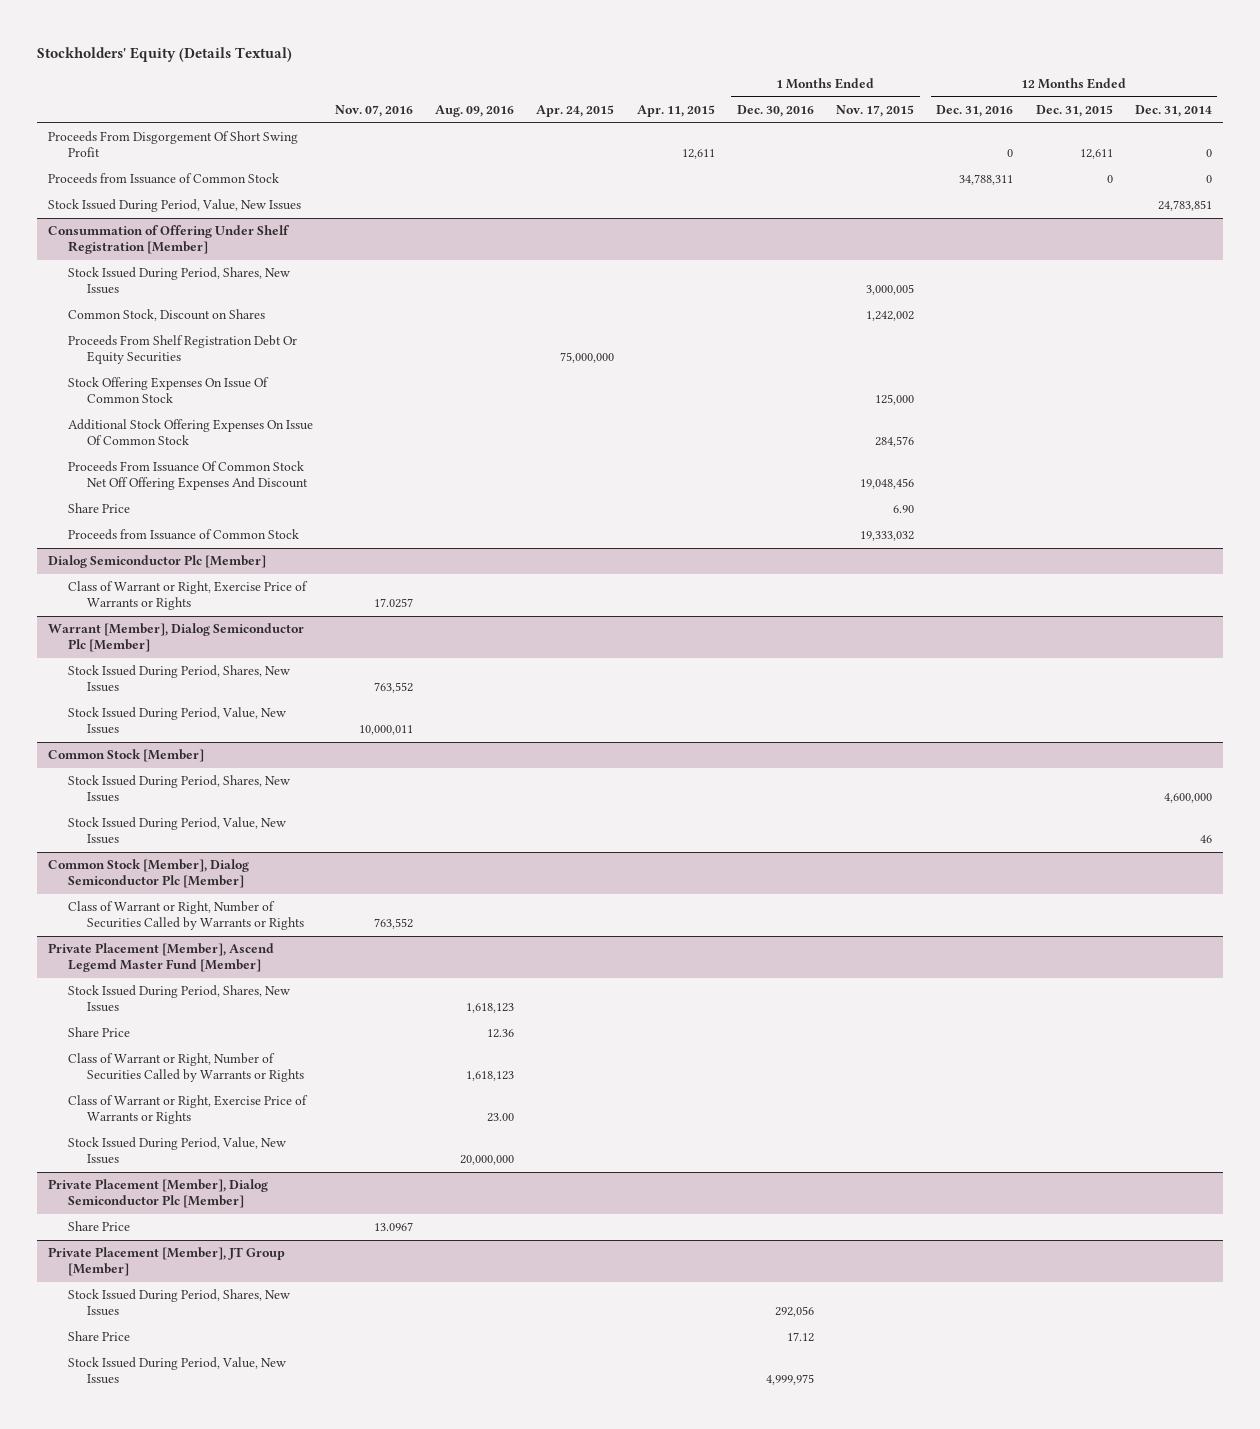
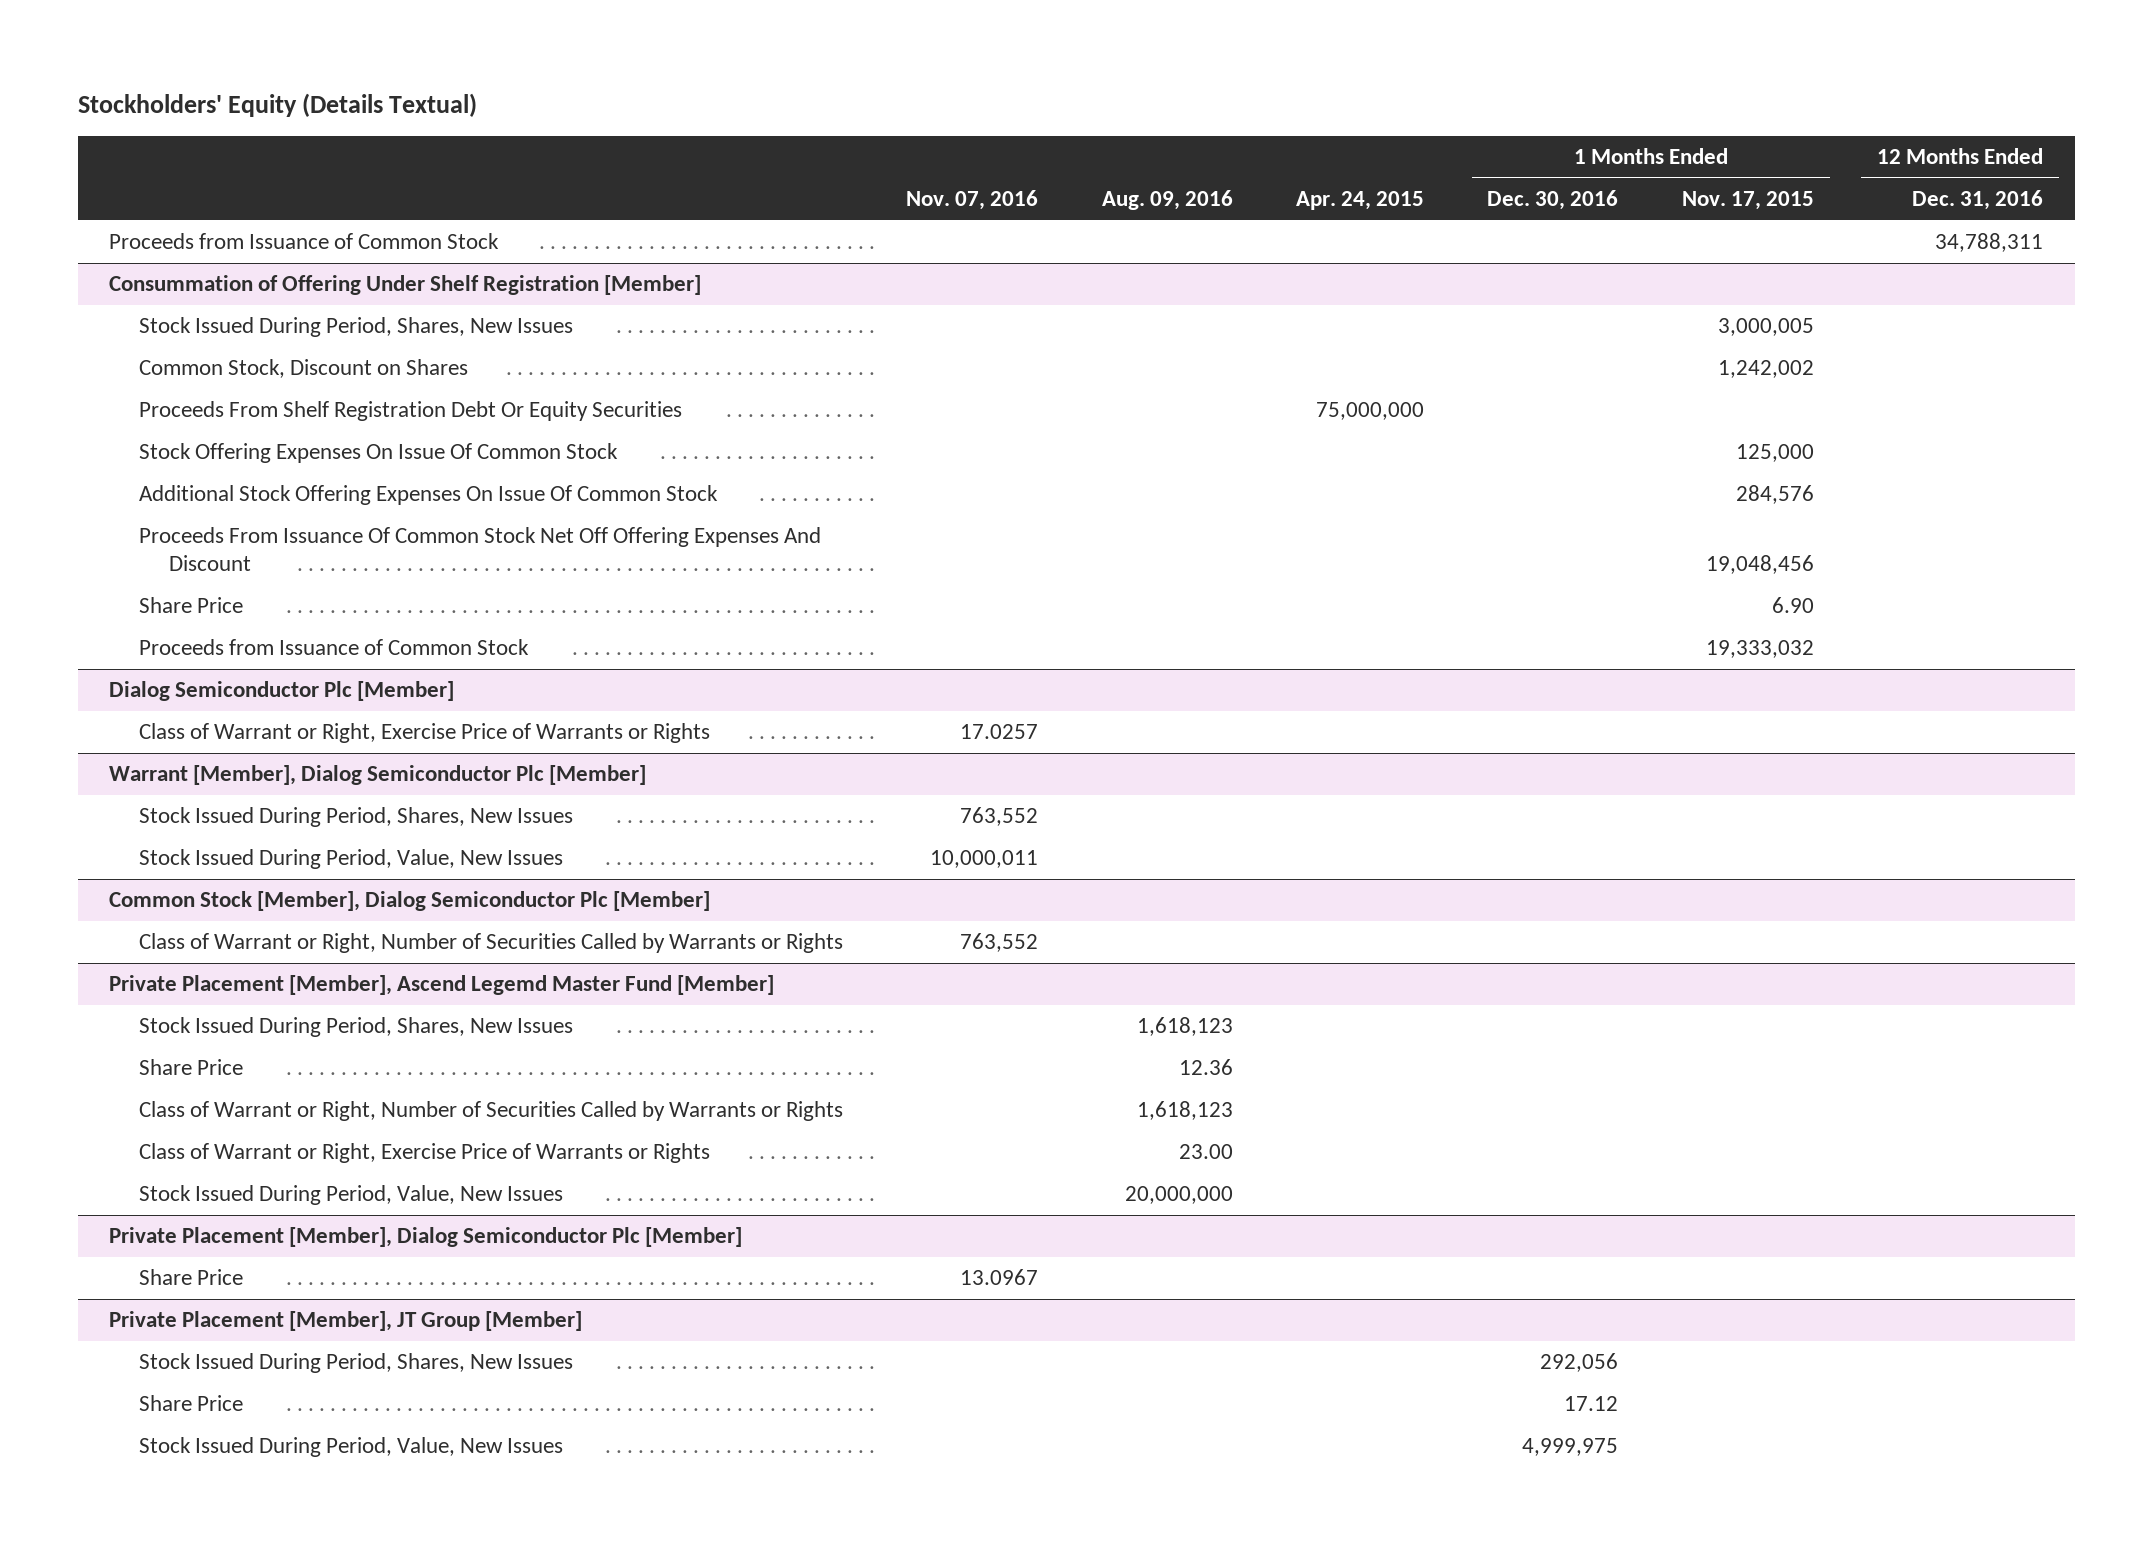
[636,105,715,118] Apr. 11, 2015 -> none
[1035,105,1113,118] Dec. 31, 2015 -> none
[1134,105,1212,118] Dec. 31, 2014 -> none
[48,131,299,158] Proceeds From Disgorgement Of Short Swing Profit -> none
[48,199,302,213] Stock Issued During Period, Value, New Issues -> none
[48,749,205,763] Common Stock [Member] -> none
[67,775,290,803] Stock Issued During Period, Shares, New Issues -> none
[67,817,286,845] Stock Issued During Period, Value, New Issues -> none

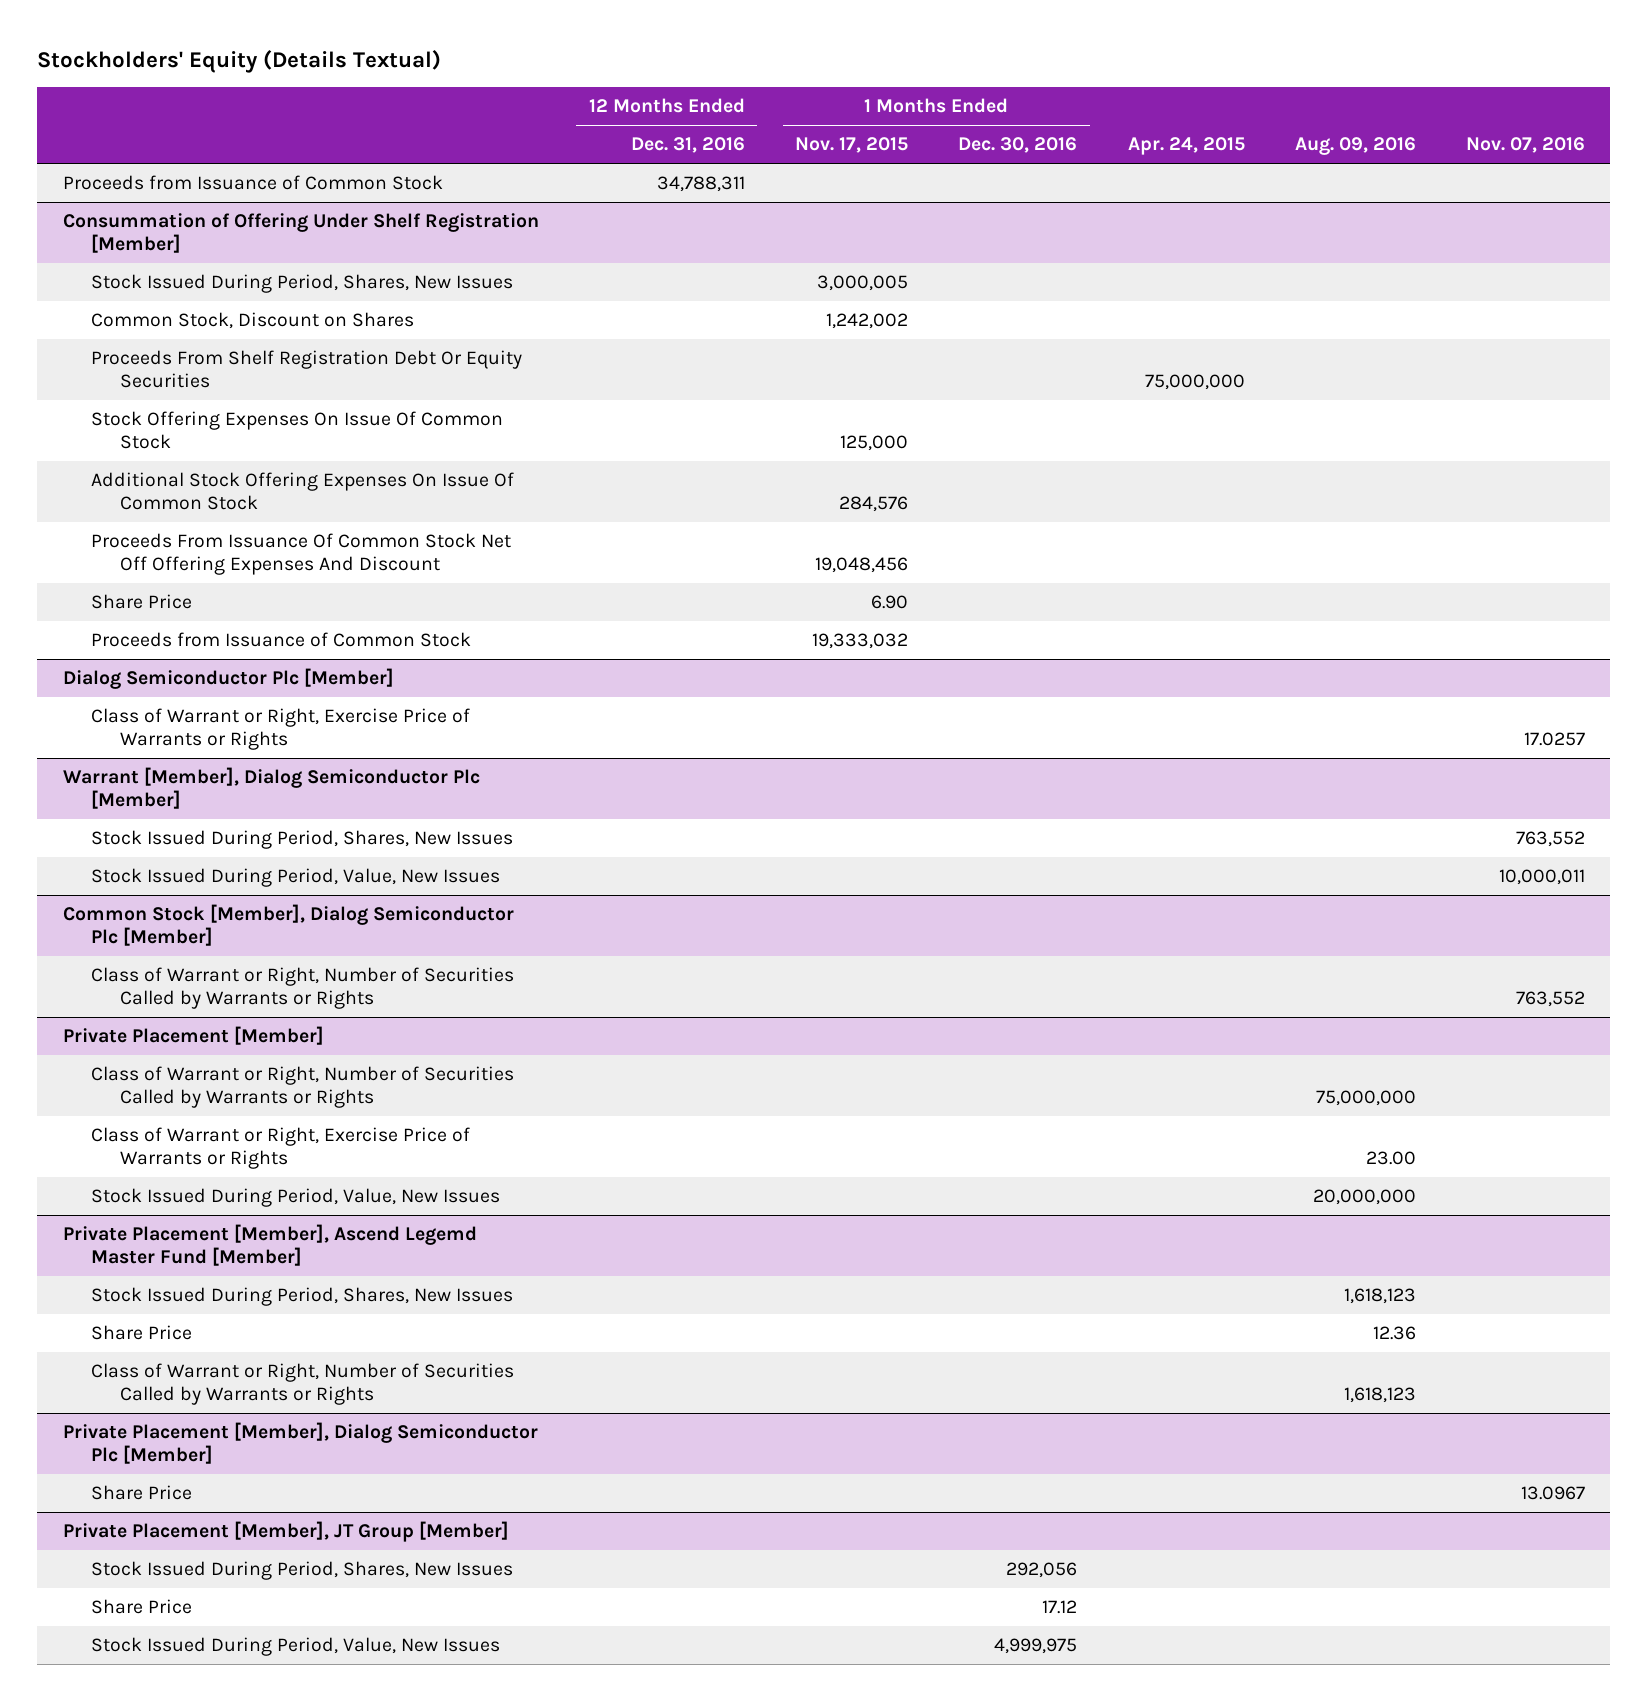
none -> [62,1026,324,1046] Private Placement [Member]
none -> [91,1066,515,1109] Class of Warrant or Right, Number of Securities Called by Warrants or Rights
none -> [91,1127,471,1170] Class of Warrant or Right, Exercise Price of Warrants or Rights
none -> [91,1188,501,1208] Stock Issued During Period, Value, New Issues
[139,1143,711,1164] Class of Warrant or Right, Exercise Price of Warrants or Rights -> none
[139,1185,564,1206] Stock Issued During Period, Value, New Issues -> none

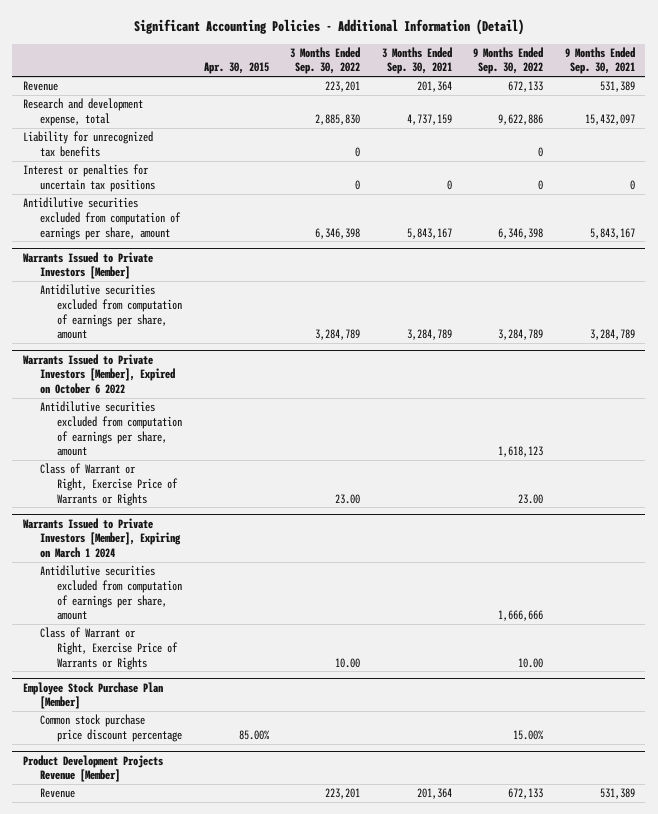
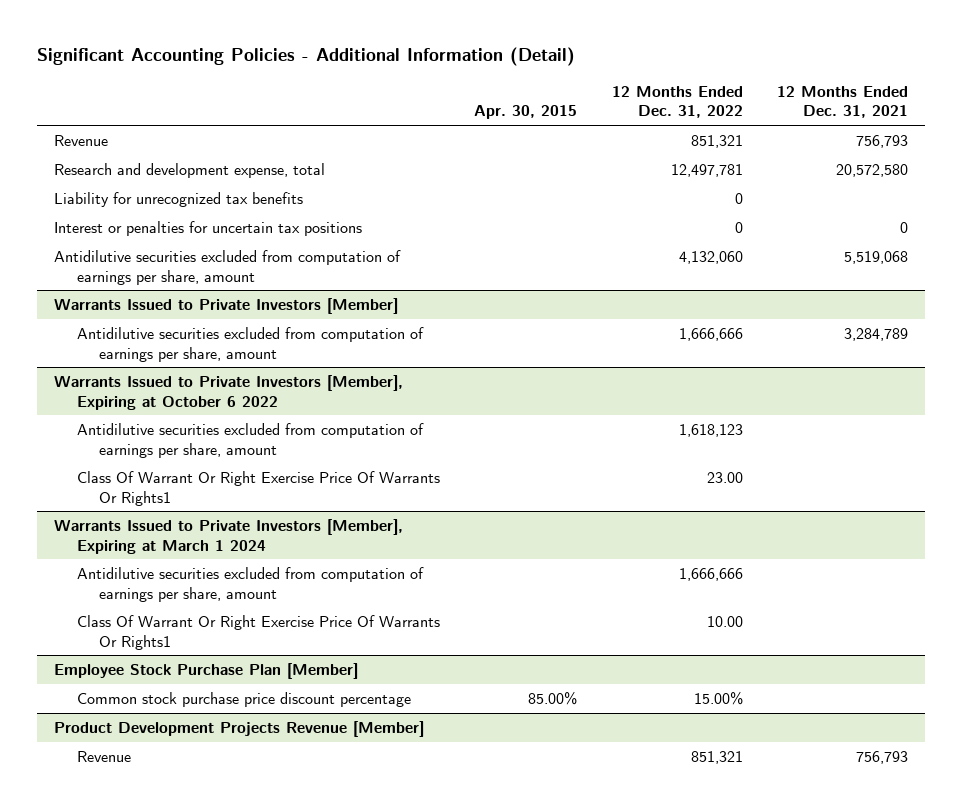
[290,46,361,75] 3 Months Ended Sep. 30, 2022 -> none
[381,46,452,75] 3 Months Ended Sep. 30, 2021 -> none
[473,46,544,75] 9 Months Ended Sep. 30, 2022 -> none
[564,46,635,75] 9 Months Ended Sep. 30, 2021 -> none
none -> [611,85,743,119] 12 Months Ended Dec. 31, 2022
none -> [776,85,908,119] 12 Months Ended Dec. 31, 2021
[23,353,176,394] Warrants Issued to Private Investors [Member], Expired on October 6 2022 -> [54,374,404,410] Warrants Issued to Private Investors [Member], Expiring at October 6 2022
[40,463,179,506] Class of Warrant or Right, Exercise Price of Warrants or Rights -> [76,470,440,506] Class Of Warrant Or Right Exercise Price Of Warrants Or Rights1
[23,517,182,558] Warrants Issued to Private Investors [Member], Expiring on March 1 2024 -> [54,518,404,554] Warrants Issued to Private Investors [Member], Expiring at March 1 2024
[40,627,179,670] Class of Warrant or Right, Exercise Price of Warrants or Rights -> [76,614,440,650] Class Of Warrant Or Right Exercise Price Of Warrants Or Rights1

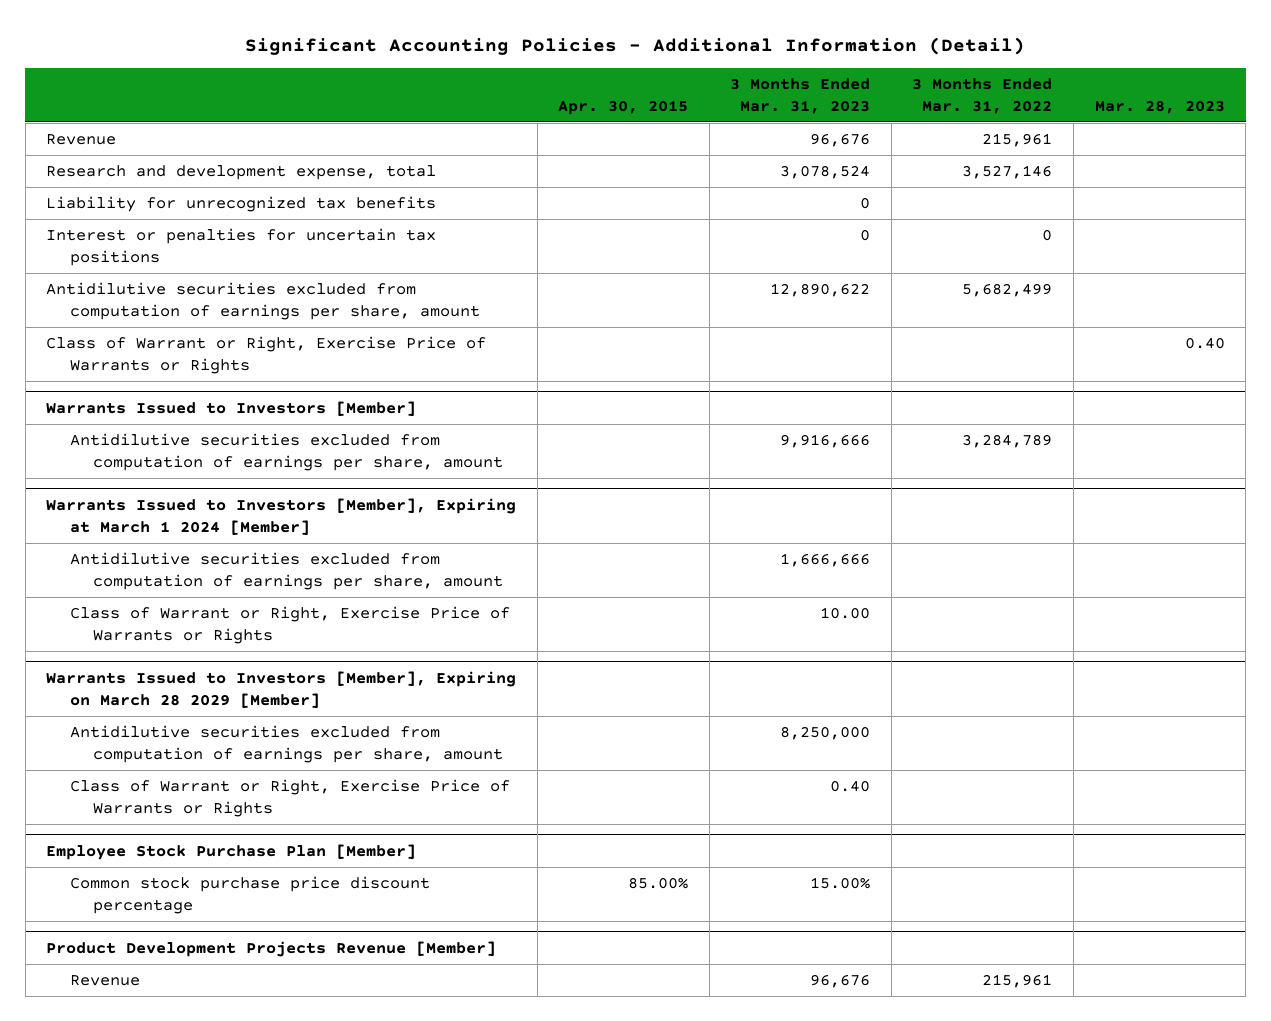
[611,85,743,119] 12 Months Ended Dec. 31, 2022 -> none
[776,85,908,119] 12 Months Ended Dec. 31, 2021 -> none
none -> [730,78,871,115] 3 Months Ended Mar. 31, 2023
none -> [912,78,1053,115] 3 Months Ended Mar. 31, 2022
none -> [1094,100,1225,115] Mar. 28, 2023
none -> [46,335,487,374] Class of Warrant or Right, Exercise Price of Warrants or Rights
[54,297,399,314] Warrants Issued to Private Investors [Member] -> [46,400,417,416] Warrants Issued to Investors [Member]
[54,374,404,410] Warrants Issued to Private Investors [Member], Expiring at October 6 2022 -> none
[76,422,424,458] Antidilutive securities excluded from computation of earnings per share, amount -> none
[76,470,440,506] Class Of Warrant Or Right Exercise Price Of Warrants Or Rights1 -> none
[54,518,404,554] Warrants Issued to Private Investors [Member], Expiring at March 1 2024 -> [46,497,517,535] Warrants Issued to Investors [Member], Expiring at March 1 2024 [Member]
[76,614,440,650] Class Of Warrant Or Right Exercise Price Of Warrants Or Rights1 -> [69,605,510,644] Class of Warrant or Right, Exercise Price of Warrants or Rights
none -> [46,670,517,708] Warrants Issued to Investors [Member], Expiring on March 28 2029 [Member]
none -> [69,724,503,763] Antidilutive securities excluded from computation of earnings per share, amount
none -> [69,778,510,817] Class of Warrant or Right, Exercise Price of Warrants or Rights

